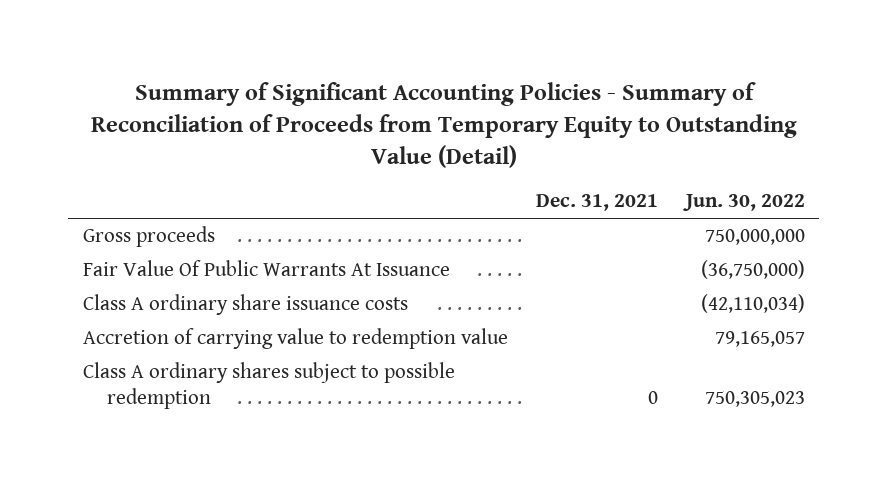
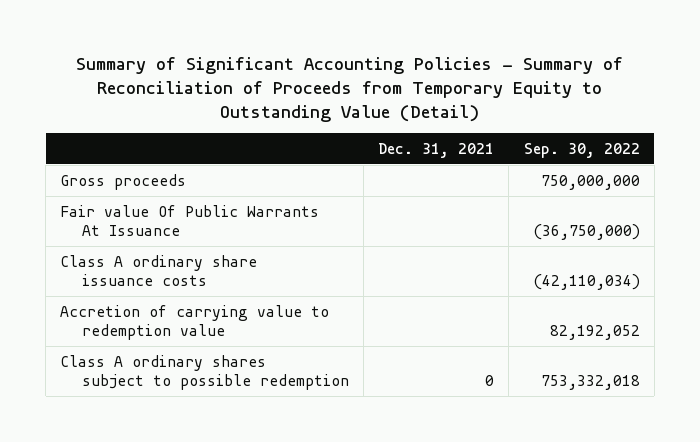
[682,194,805,212] Jun. 30, 2022 -> none
none -> [523,142,640,158] Sep. 30, 2022
[82,260,450,277] Fair Value Of Public Warrants At Issuance -> [60,204,320,237] Fair value Of Public Warrants At Issuance

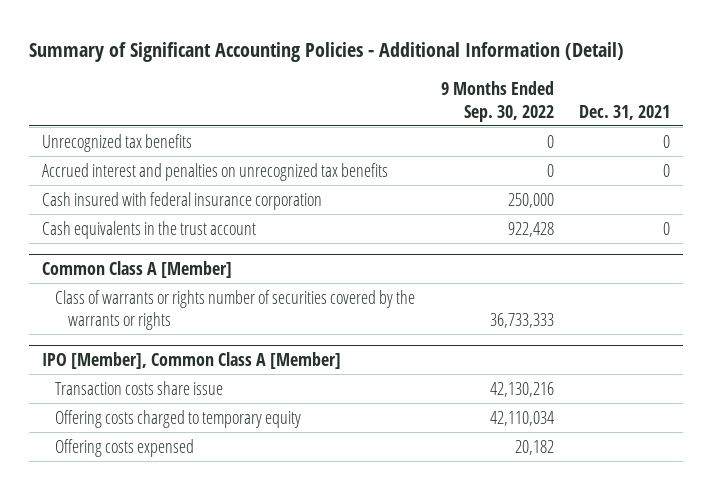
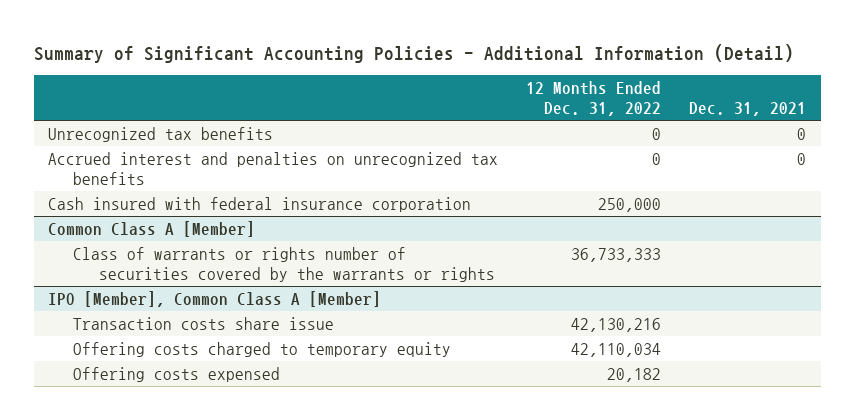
[440,80,554,122] 9 Months Ended Sep. 30, 2022 -> none
none -> [526,81,662,116] 12 Months Ended Dec. 31, 2022
[42,220,257,239] Cash equivalents in the trust account -> none

